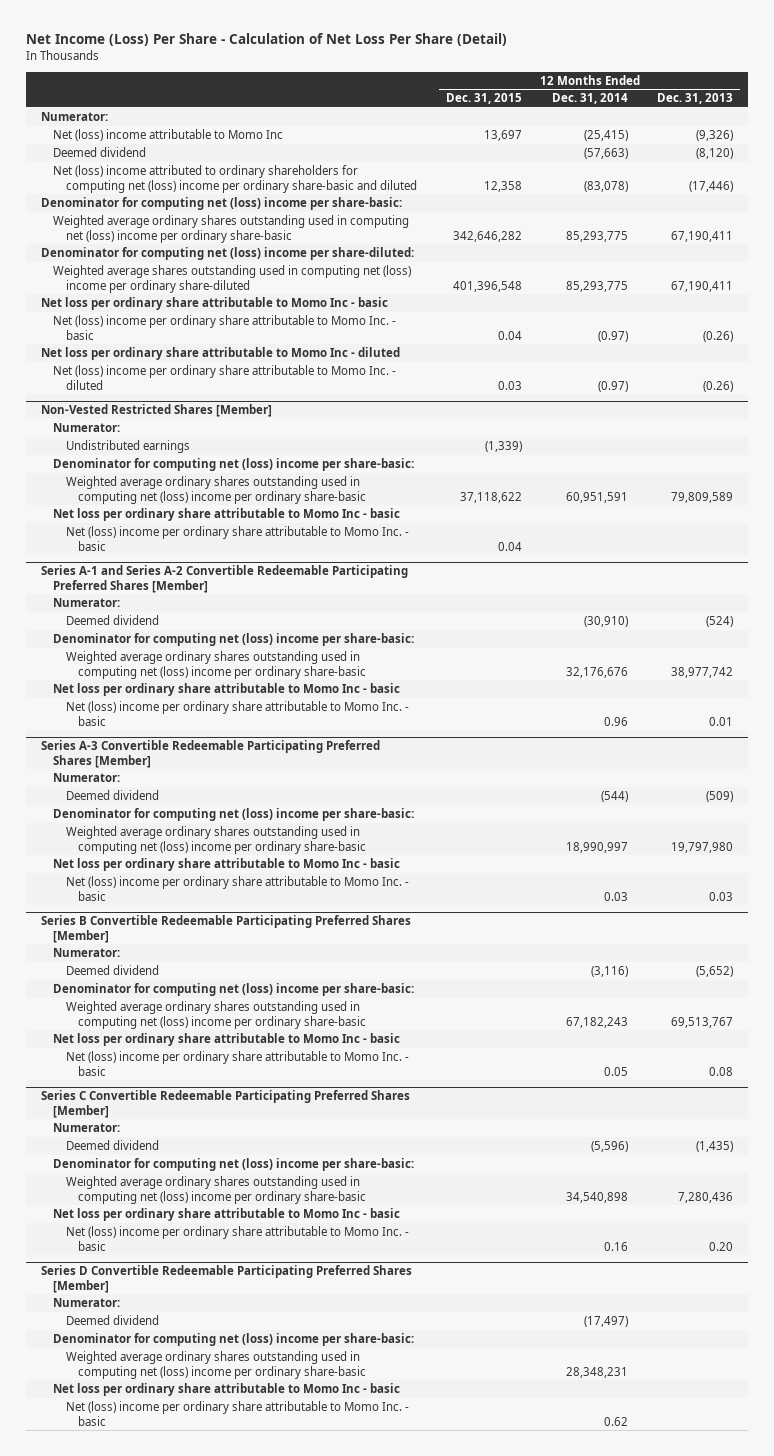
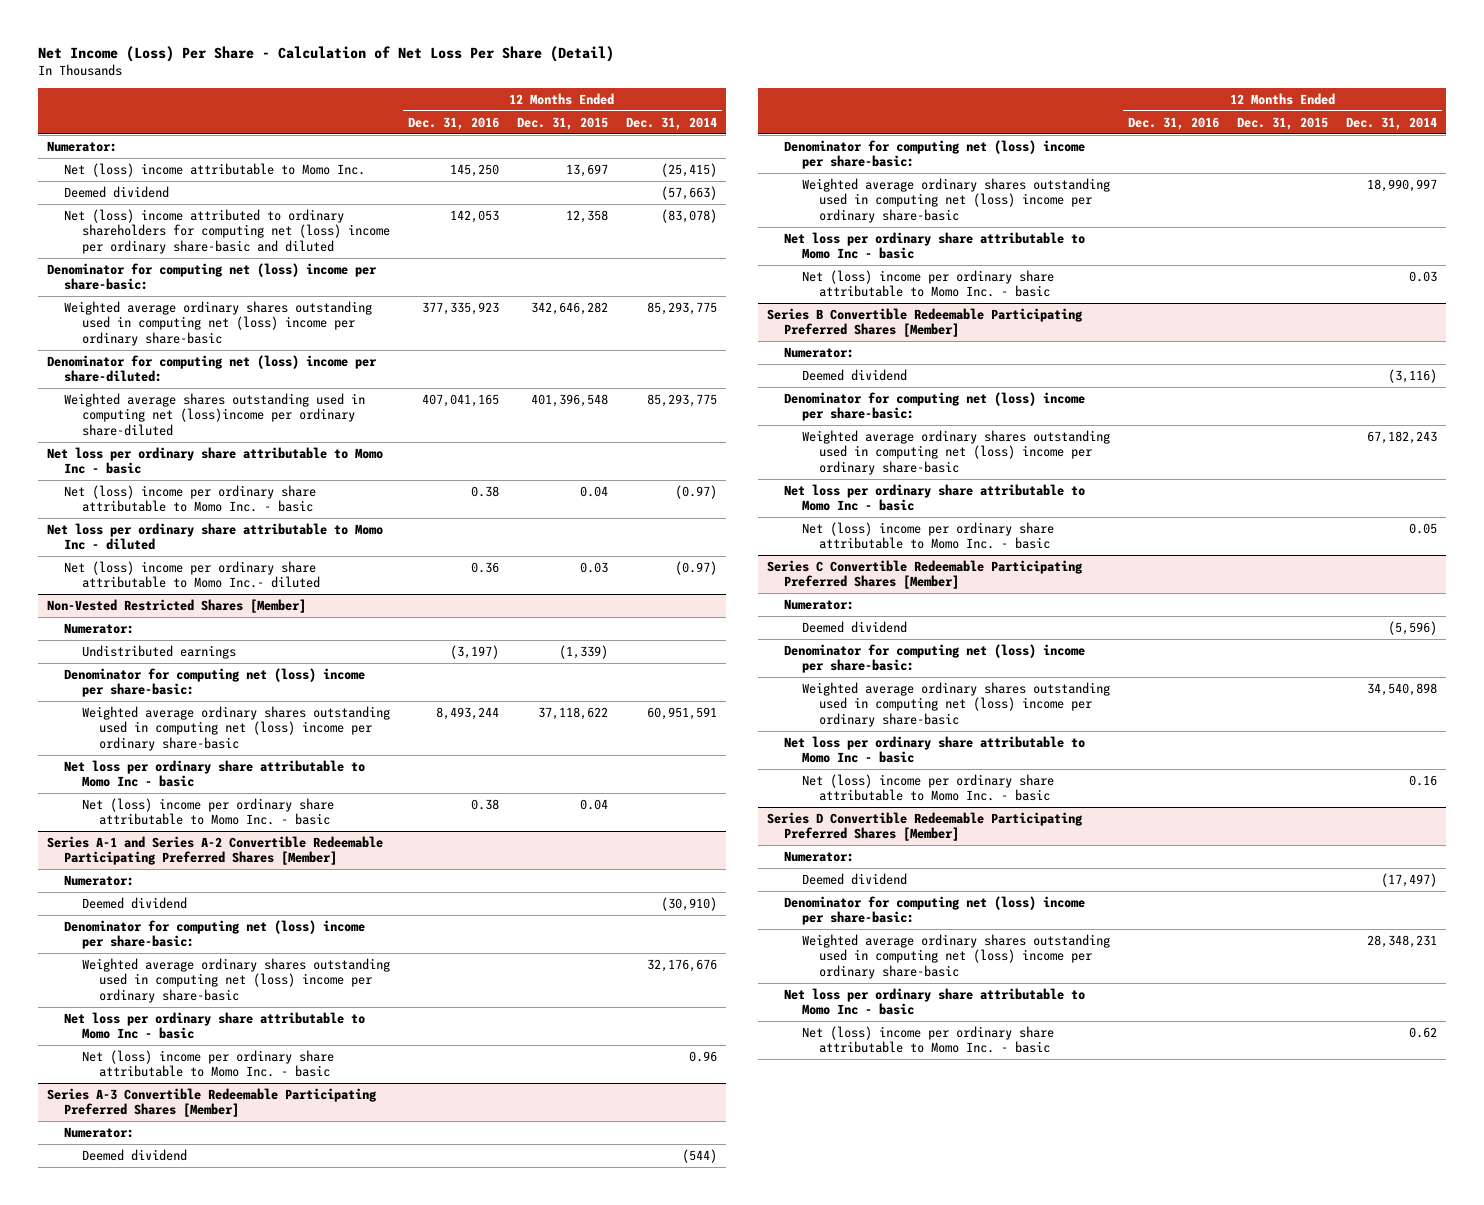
[657,93,734,105] Dec. 31, 2013 -> none
none -> [407,116,499,130] Dec. 31, 2016
[53,128,284,141] Net (loss) income attributable to Momo Inc -> [64,162,366,177] Net (loss) income attributable to Momo Inc.
[53,264,412,293] Weighted average shares outstanding used in computing net (loss) income per ordinary share-diluted -> [64,392,366,436] Weighted average shares outstanding used in computing net (loss)income per ordinary share-diluted
[53,364,397,390] Net (loss) income per ordinary share attributable to Momo Inc. - diluted -> [64,560,320,589] Net (loss) income per ordinary share attributable to Momo Inc.- diluted

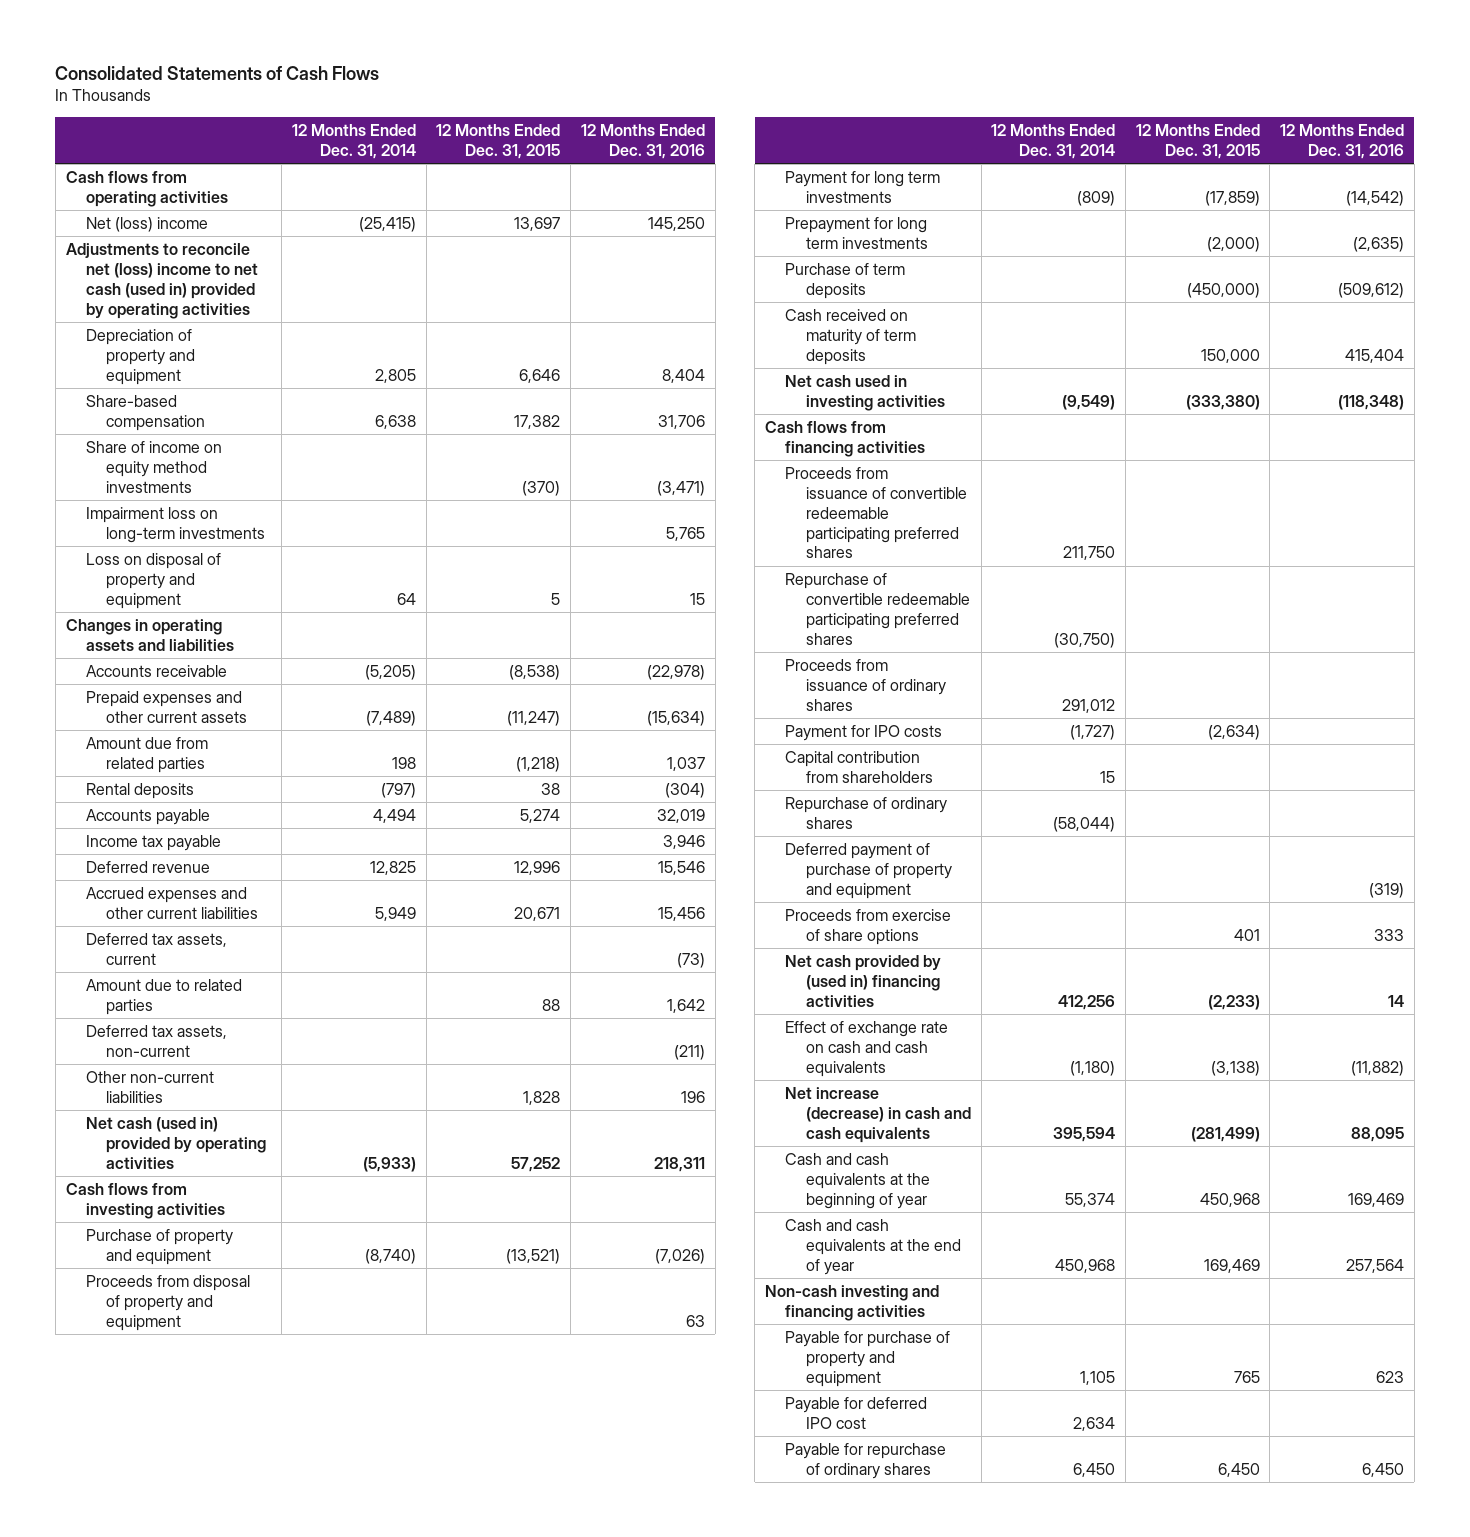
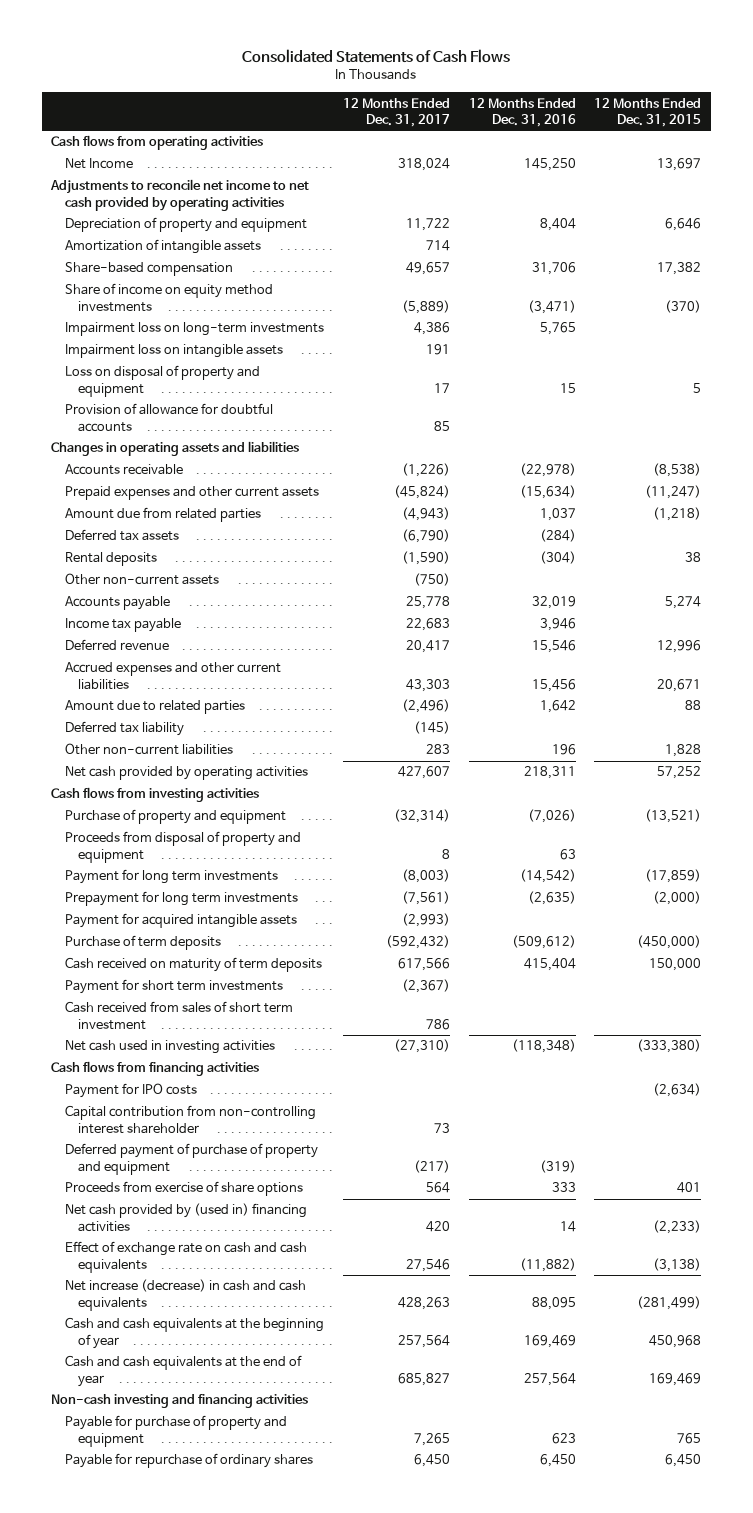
[291,124,416,159] 12 Months Ended Dec. 31, 2014 -> none
none -> [342,97,450,128] 12 Months Ended Dec. 31, 2017
[86,216,209,232] Net (loss) income -> [64,158,133,170] Net Income
[65,242,259,319] Adjustments to reconcile net (loss) income to net cash (used in) provided by operating activities -> [50,179,310,211] Adjustments to reconcile net income to net cash provided by operating activities
none -> [64,239,261,255] Amortization of intangible assets
none -> [64,344,283,359] Impairment loss on intangible assets
none -> [64,403,273,432] Provision of allowance for doubtful accounts
none -> [64,529,179,542] Deferred tax assets
none -> [64,573,219,586] Other non-current assets
[86,932,228,965] Deferred tax assets, current -> none
[86,1024,228,1057] Deferred tax assets, non-current -> none
none -> [64,721,184,737] Deferred tax liability
[86,1116,267,1169] Net cash (used in) provided by operating activities -> [64,766,308,781] Net cash provided by operating activities
none -> [64,913,297,929] Payment for acquired intangible assets
none -> [64,979,283,995] Payment for short term investments
none -> [64,1001,293,1030] Cash received from sales of short term investment
[785,466,967,559] Proceeds from issuance of convertible redeemable participating preferred shares -> none
[785,572,970,645] Repurchase of convertible redeemable participating preferred shares -> none
[785,658,946,711] Proceeds from issuance of ordinary shares -> none
[785,796,948,829] Repurchase of ordinary shares -> none
[785,750,933,783] Capital contribution from shareholders -> [64,1105,316,1134] Capital contribution from non-controlling interest shareholder
[785,1396,928,1429] Payable for deferred IPO cost -> none

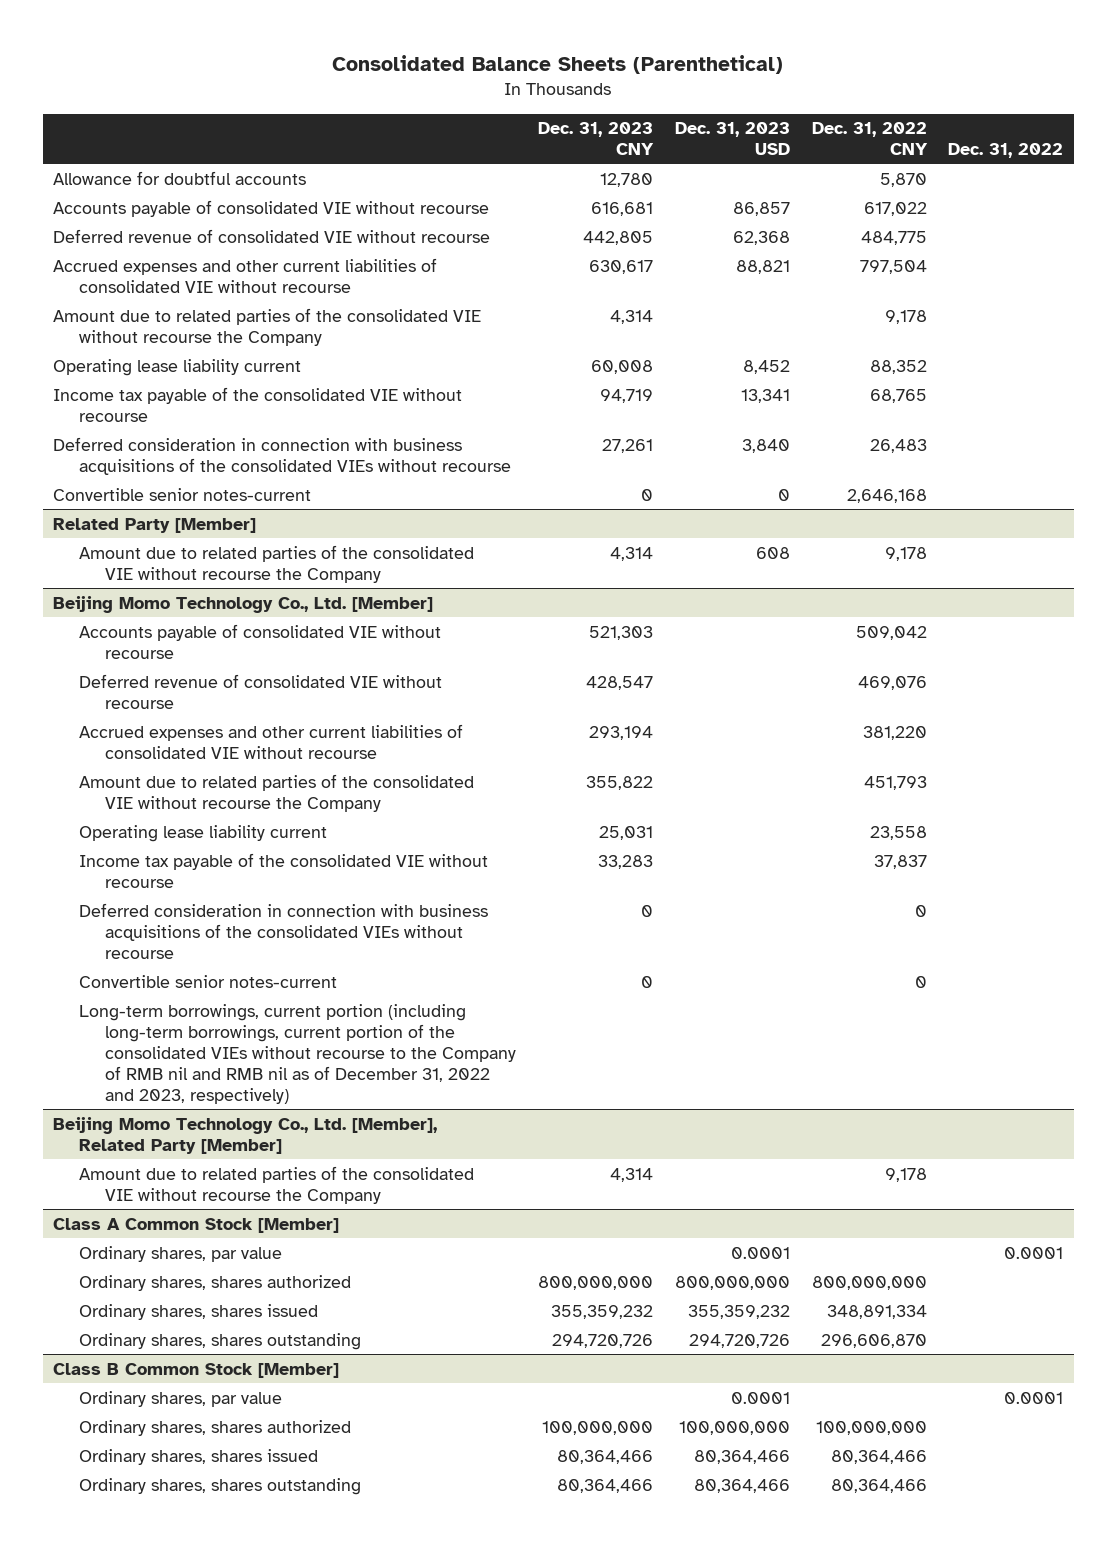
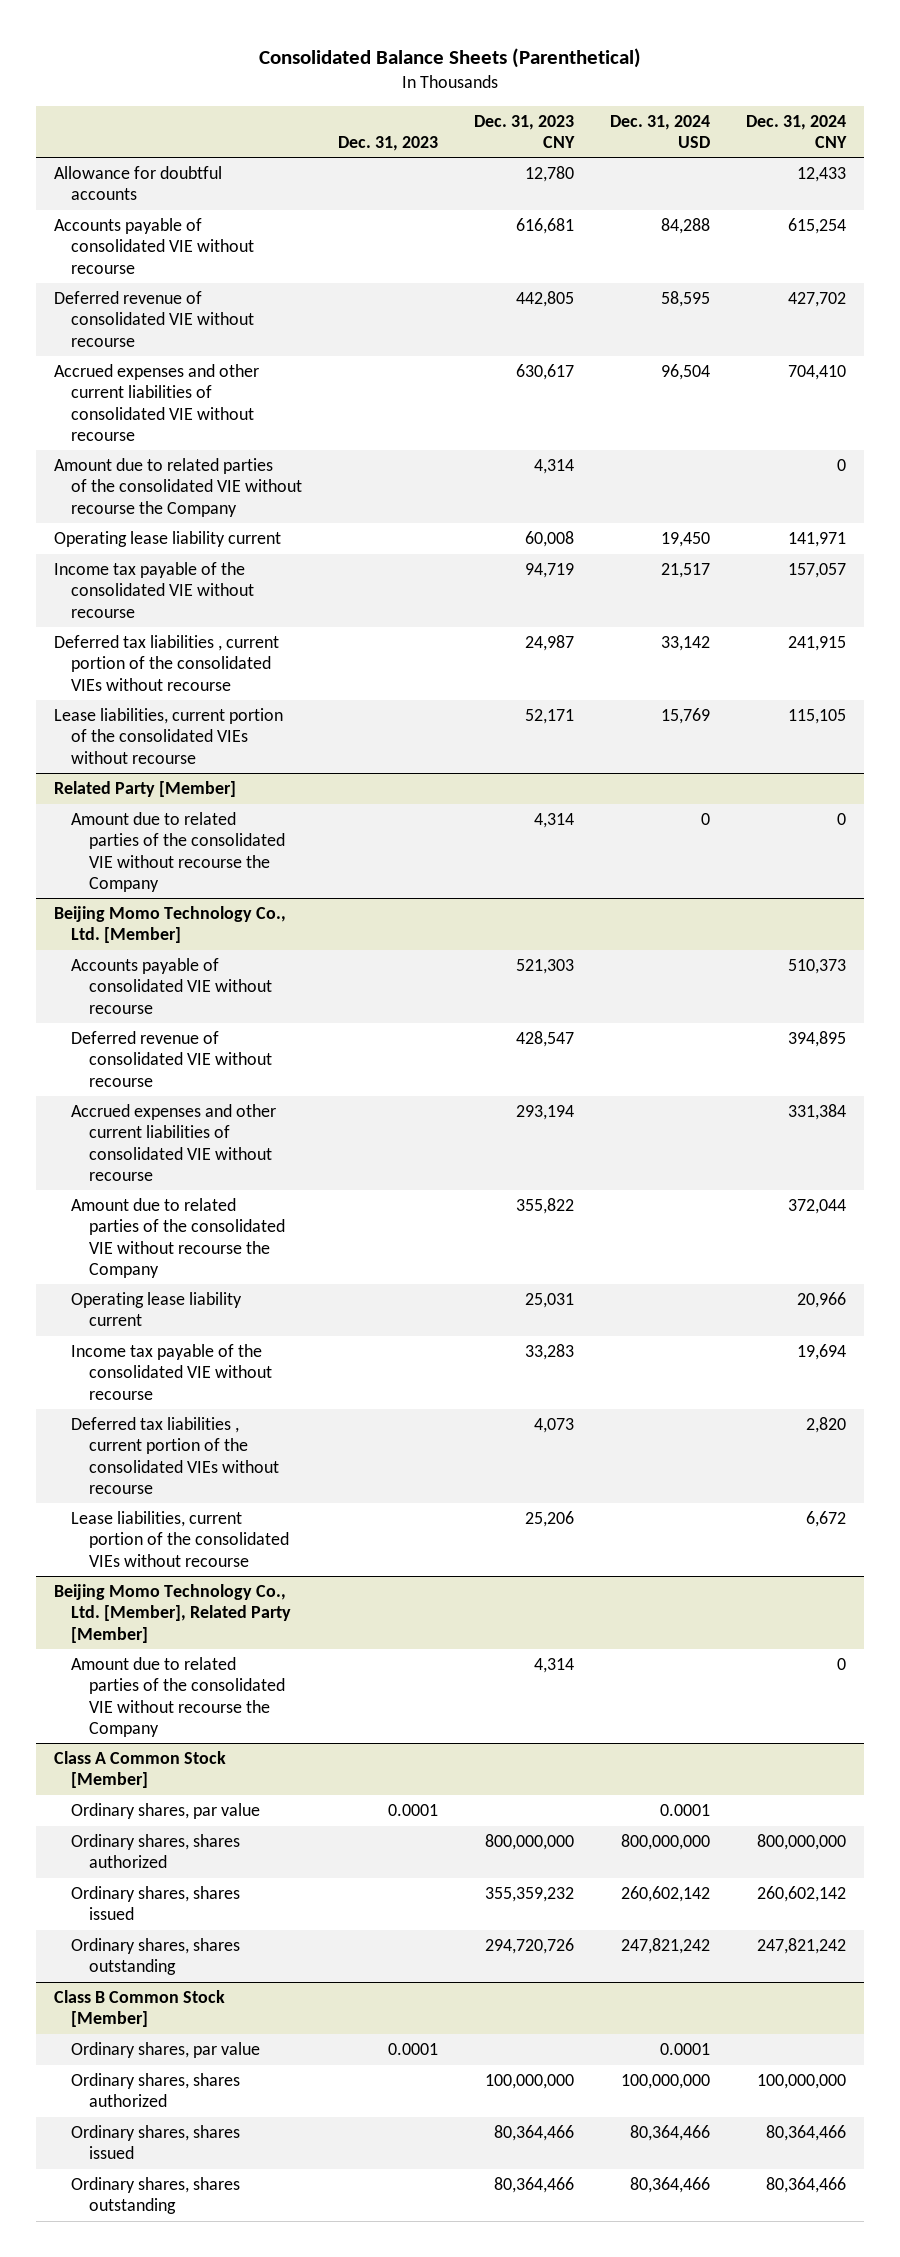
[674,122,790,156] Dec. 31, 2023 USD -> none
[811,122,928,156] Dec. 31, 2022 CNY -> none
[948,143,1064,159] Dec. 31, 2022 -> none
none -> [338,135,439,151] Dec. 31, 2023
none -> [610,114,711,148] Dec. 31, 2024 USD
none -> [746,114,848,148] Dec. 31, 2024 CNY
[53,436,512,475] Deferred consideration in connection with business acquisitions of the consolidated VIEs without recourse -> none
[53,487,312,501] Convertible senior notes-current -> none
none -> [54,635,280,691] Deferred tax liabilities , current portion of the consolidated VIEs without recourse
none -> [54,708,284,764] Lease liabilities, current portion of the consolidated VIEs without recourse
[79,902,489,959] Deferred consideration in connection with business acquisitions of the consolidated VIEs without recourse -> none
[79,974,338,988] Convertible senior notes-current -> none
[79,1003,517,1104] Long-term borrowings, current portion (including long-term borrowings, current portion of the consolidated VIEs without recourse to the Company of RMB nil and RMB nil as of December 31, 2022 and 2023, respectively) -> none
none -> [71,1417,279,1494] Deferred tax liabilities , current portion of the consolidated VIEs without recourse
none -> [71,1511,289,1567] Lease liabilities, current portion of the consolidated VIEs without recourse

